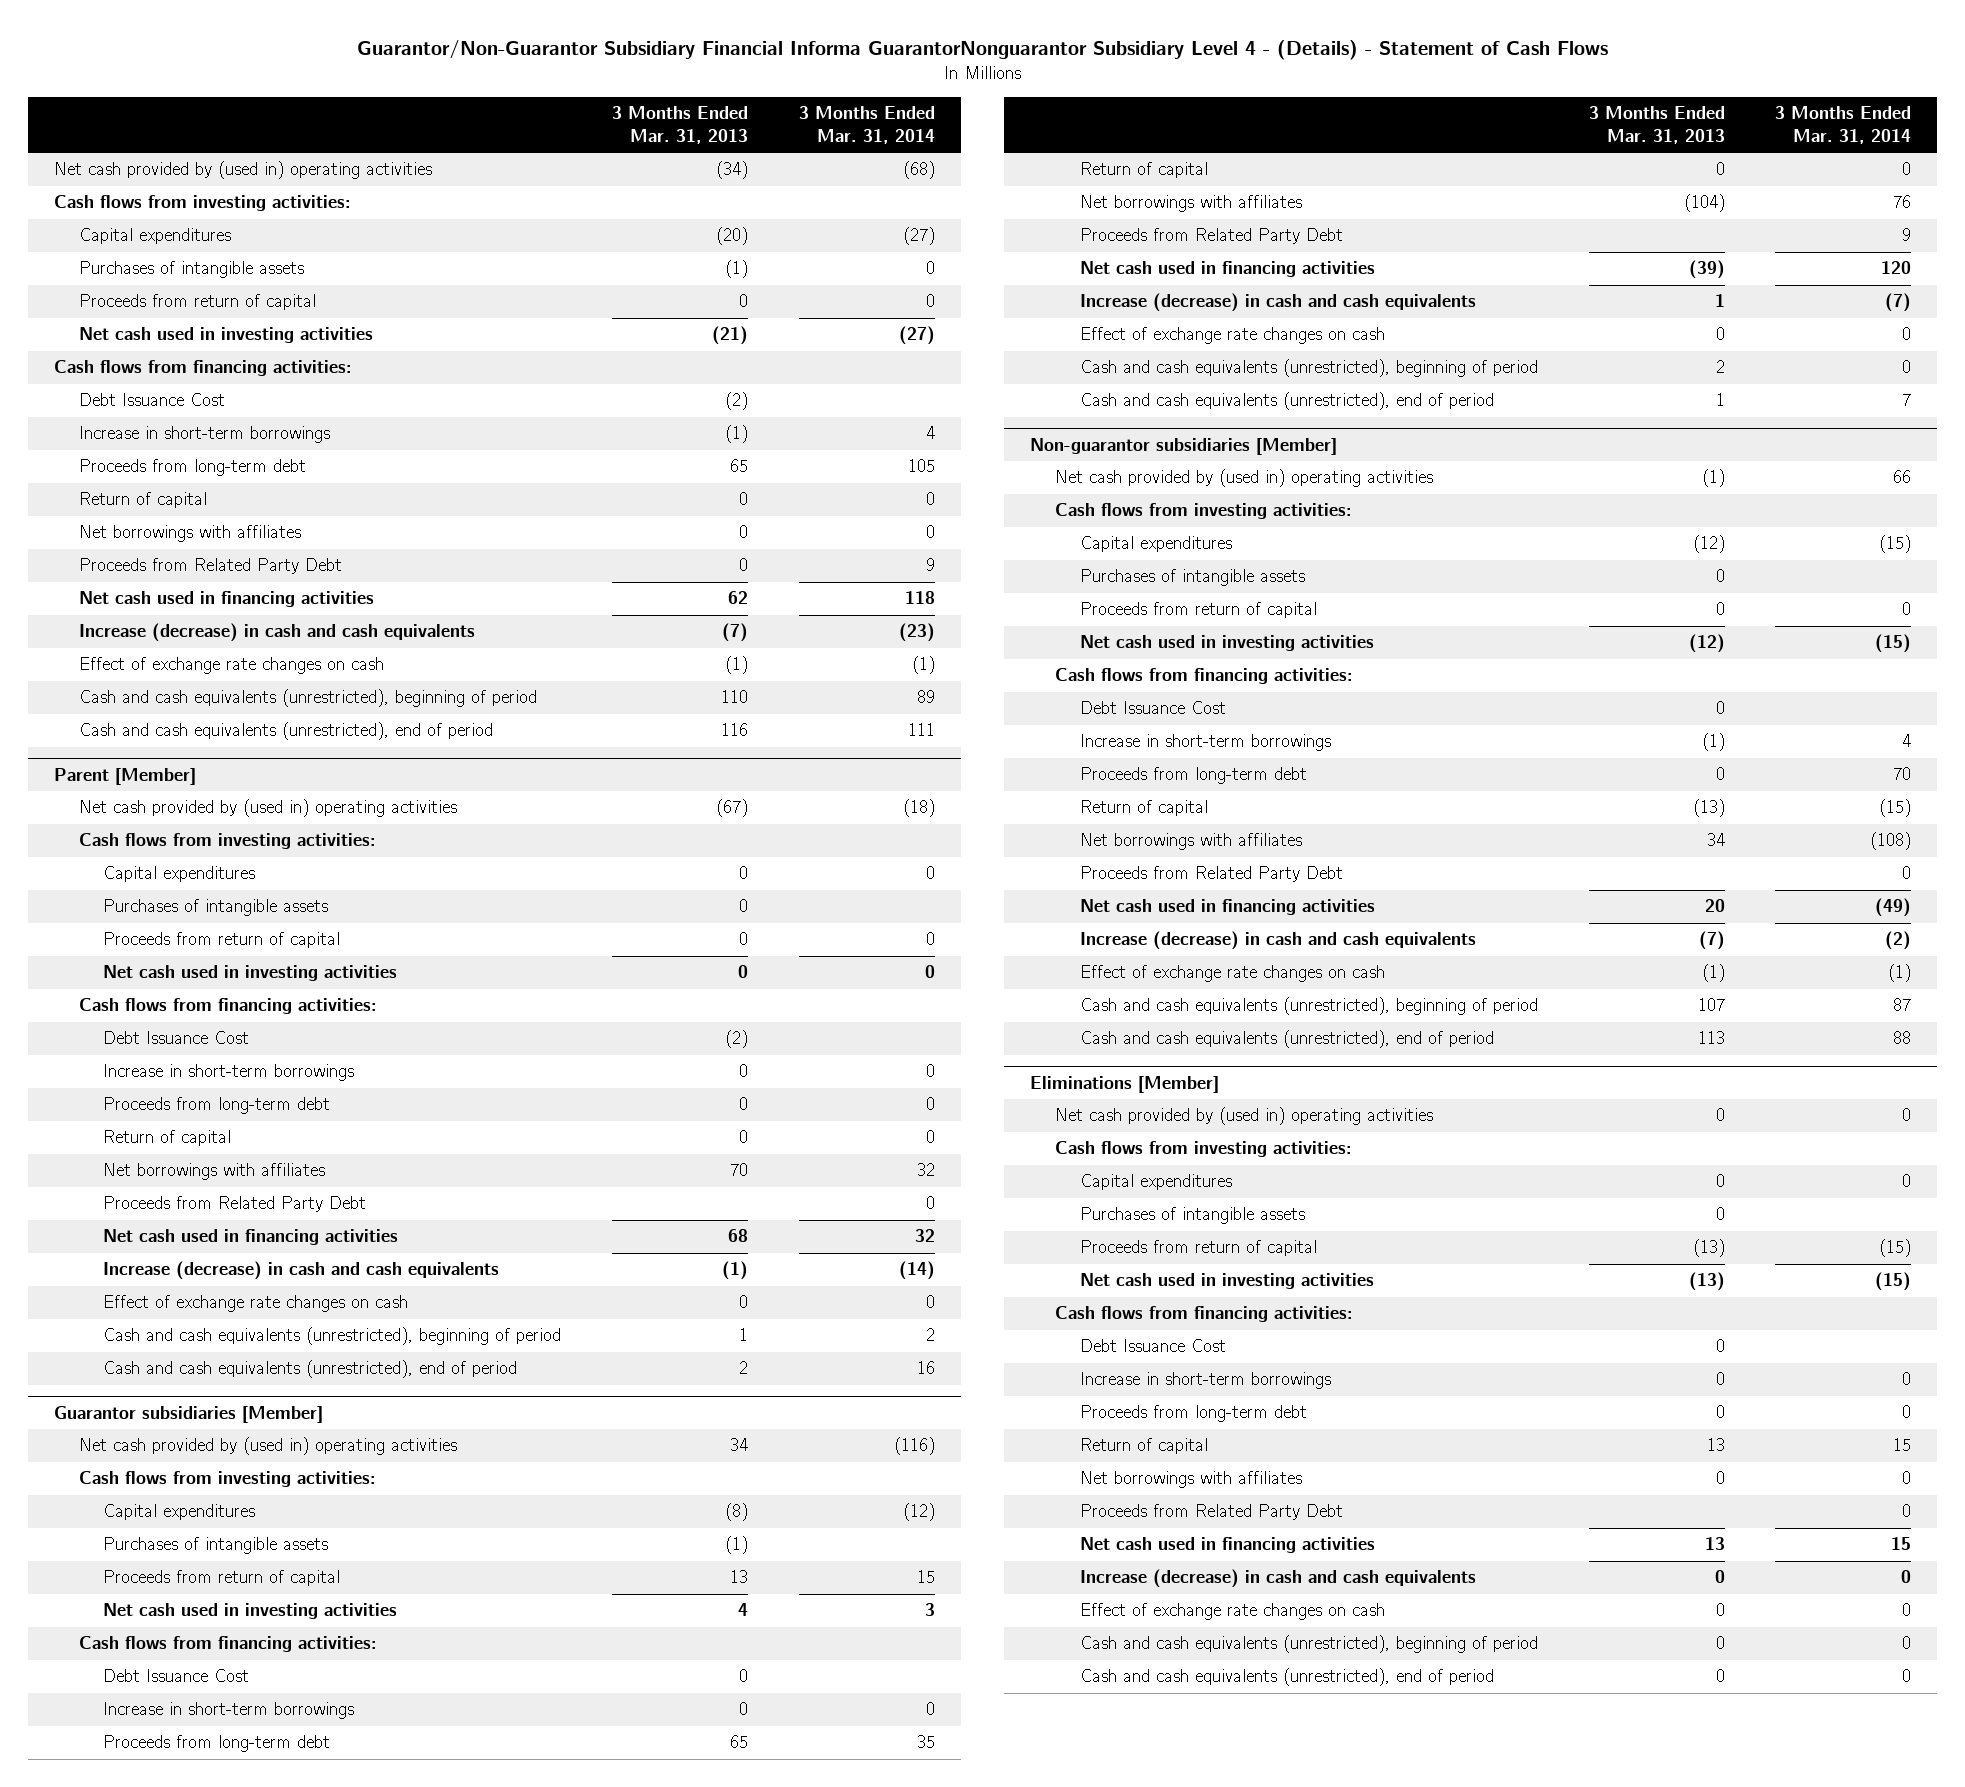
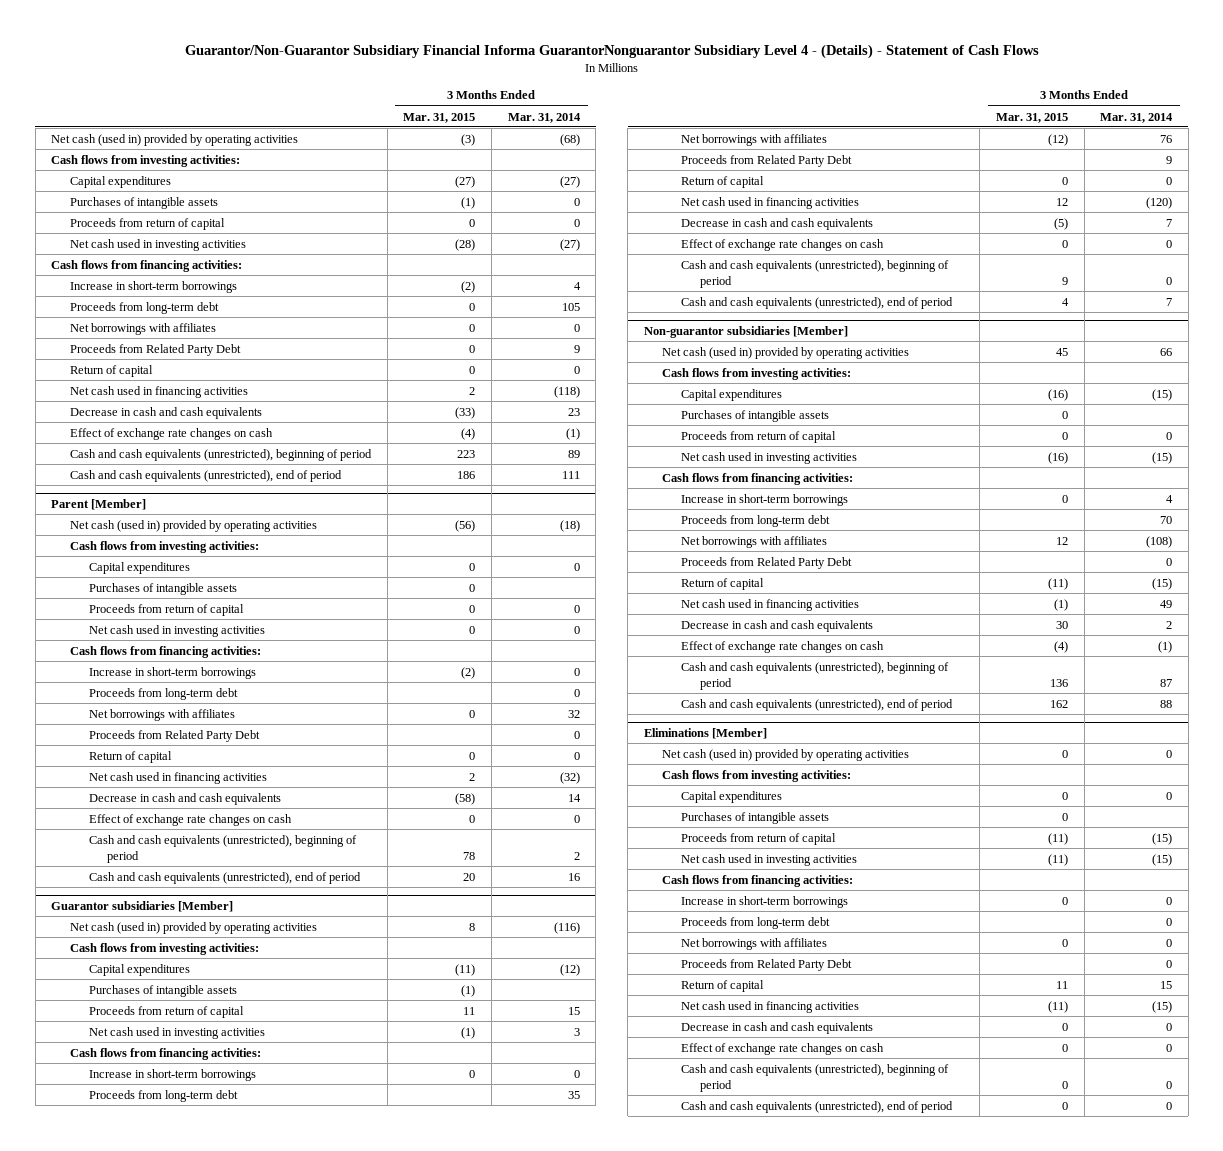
[612,106,749,144] 3 Months Ended Mar. 31, 2013 -> none
none -> [403,112,476,123] Mar. 31, 2015
[53,161,432,180] Net cash provided by (used in) operating activities -> [51,133,299,146] Net cash (used in) provided by operating activities
[78,393,225,407] Debt Issuance Cost -> none
[78,492,207,509] Return of capital -> [69,364,153,377] Return of capital
[905,591,936,605] 118 -> [553,385,580,398] (118)
[78,623,475,643] Increase (decrease) in cash and cash equivalents -> [69,406,262,419] Decrease in cash and cash equivalents
[899,623,936,643] (23) -> [567,407,580,416] 23
[78,799,457,818] Net cash provided by (used in) operating activities -> [69,519,317,532] Net cash (used in) provided by operating activities
[103,1031,250,1045] Debt Issuance Cost -> none
[103,1130,232,1147] Return of capital -> [88,750,172,763] Return of capital
[915,1229,936,1243] 32 -> [559,771,580,784] (32)
[103,1261,500,1281] Increase (decrease) in cash and cash equivalents -> [88,792,281,805] Decrease in cash and cash equivalents
[899,1261,936,1281] (14) -> [567,793,581,802] 14
[78,1437,457,1456] Net cash provided by (used in) operating activities -> [69,921,317,934] Net cash (used in) provided by operating activities
[103,1669,250,1683] Debt Issuance Cost -> none
[1079,162,1208,179] Return of capital -> [681,175,765,188] Return of capital
[1881,261,1912,275] 120 -> [1146,196,1173,209] (120)
[1079,293,1476,313] Increase (decrease) in cash and cash equivalents -> [681,217,874,230] Decrease in cash and cash equivalents
[1885,293,1912,313] (7) -> [1166,218,1173,227] 7
[1054,469,1433,488] Net cash provided by (used in) operating activities -> [662,346,910,359] Net cash (used in) provided by operating activities
[1079,701,1226,715] Debt Issuance Cost -> none
[1079,800,1208,817] Return of capital -> [681,577,765,590] Return of capital
[1875,898,1912,918] (49) -> [1160,599,1173,608] 49
[1079,931,1476,951] Increase (decrease) in cash and cash equivalents -> [681,619,874,632] Decrease in cash and cash equivalents
[1885,931,1912,951] (2) -> [1166,620,1173,629] 2
[1054,1107,1433,1126] Net cash provided by (used in) operating activities -> [662,748,910,761] Net cash (used in) provided by operating activities
[1079,1339,1226,1353] Debt Issuance Cost -> none
[1079,1438,1208,1455] Return of capital -> [681,979,765,992] Return of capital
[1891,1537,1912,1551] 15 -> [1152,1000,1173,1013] (15)
[1079,1569,1476,1589] Increase (decrease) in cash and cash equivalents -> [681,1021,874,1034] Decrease in cash and cash equivalents

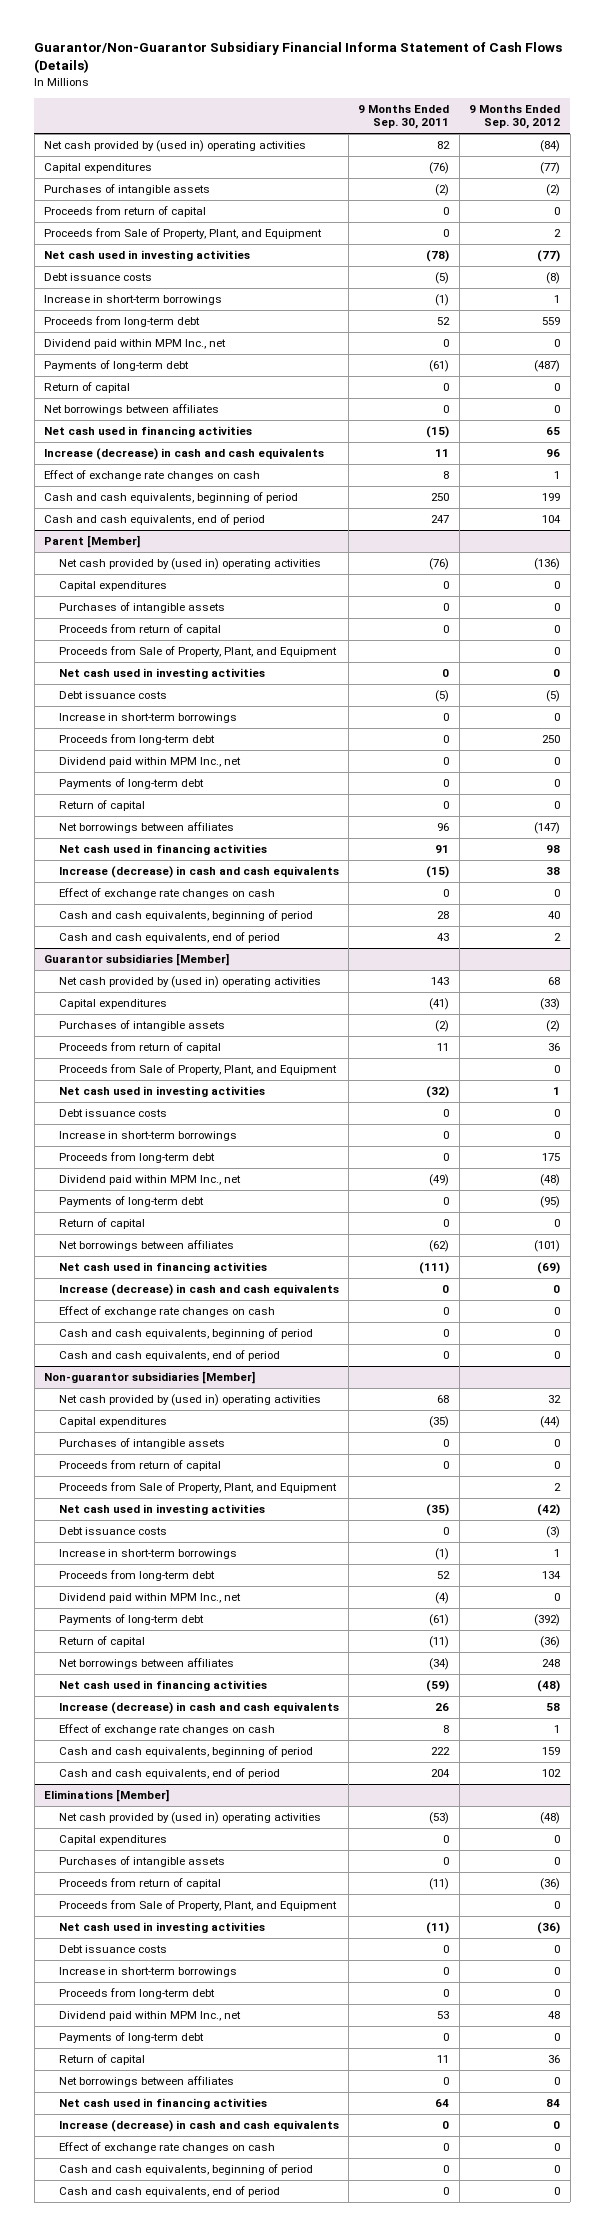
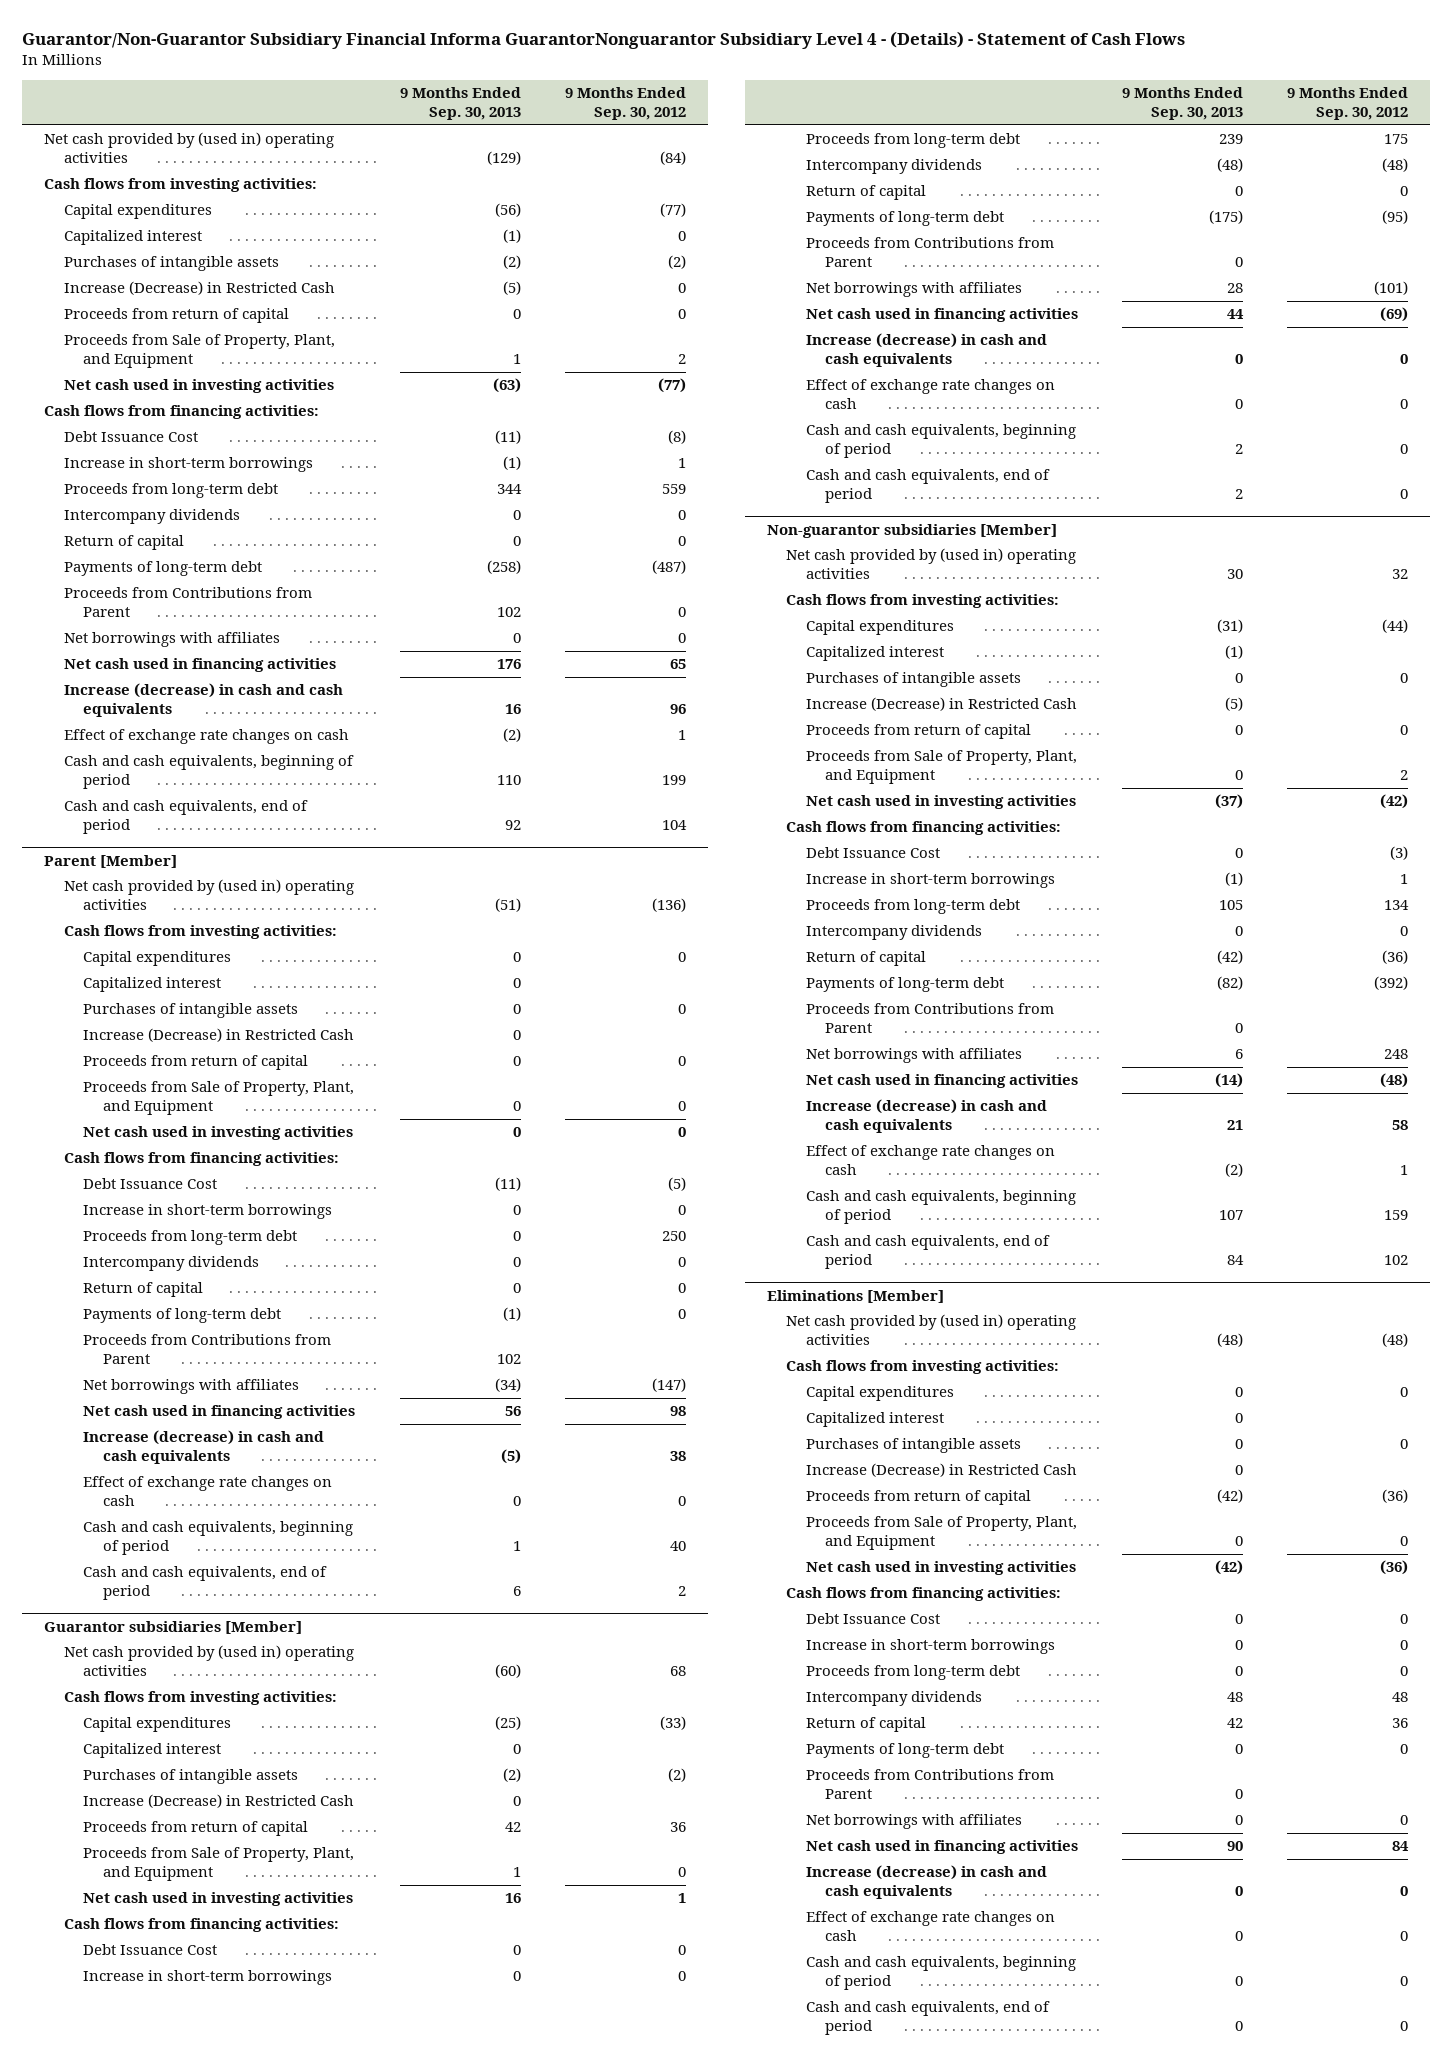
[34,42,563,74] Guarantor/Non-Guarantor Subsidiary Financial Informa Statement of Cash Flows (Details) -> [22,31,1186,50] Guarantor/Non-Guarantor Subsidiary Financial Informa GuarantorNonguarantor Subsidiary Level 4 - (Details) - Statement of Cash Flows
[358,104,450,130] 9 Months Ended Sep. 30, 2011 -> none
none -> [399,87,521,120] 9 Months Ended Sep. 30, 2013
none -> [44,178,318,193] Cash flows from investing activities:
none -> [63,230,202,246] Capitalized interest
none -> [63,281,335,296] Increase (Decrease) in Restricted Cash
none -> [44,405,320,420] Cash flows from financing activities:
[44,273,153,282] Debt issuance costs -> [63,431,198,443] Debt Issuance Cost
[44,339,227,350] Dividend paid within MPM Inc., net -> none
none -> [63,509,240,525] Intercompany dividends
[44,360,190,372] Payments of long-term debt -> [63,561,262,577] Payments of long-term debt
none -> [63,587,312,618] Proceeds from Contributions from Parent
[44,404,220,416] Net borrowings between affiliates -> [63,632,280,648] Net borrowings with affiliates
none -> [63,925,337,940] Cash flows from investing activities:
none -> [83,977,222,993] Capitalized interest
none -> [83,1028,355,1043] Increase (Decrease) in Restricted Cash
none -> [63,1152,339,1167] Cash flows from financing activities:
[58,691,167,700] Debt issuance costs -> [83,1178,218,1190] Debt Issuance Cost
[58,757,241,768] Dividend paid within MPM Inc., net -> none
none -> [83,1256,260,1272] Intercompany dividends
[58,778,204,790] Payments of long-term debt -> [83,1308,282,1324] Payments of long-term debt
none -> [83,1334,332,1365] Proceeds from Contributions from Parent
[58,822,234,834] Net borrowings between affiliates -> [83,1379,300,1395] Net borrowings with affiliates
none -> [63,1691,337,1706] Cash flows from investing activities:
none -> [83,1743,222,1759] Capitalized interest
none -> [83,1794,355,1809] Increase (Decrease) in Restricted Cash
none -> [63,1918,339,1933] Cash flows from financing activities:
[58,1109,167,1118] Debt issuance costs -> [83,1944,218,1956] Debt Issuance Cost
[58,1175,241,1186] Dividend paid within MPM Inc., net -> none
none -> [805,159,982,175] Intercompany dividends
[58,1196,204,1208] Payments of long-term debt -> [805,211,1004,227] Payments of long-term debt
none -> [805,237,1054,268] Proceeds from Contributions from Parent
[58,1240,234,1252] Net borrowings between affiliates -> [805,282,1022,298] Net borrowings with affiliates
none -> [786,594,1060,609] Cash flows from investing activities:
none -> [805,646,944,662] Capitalized interest
none -> [805,697,1077,712] Increase (Decrease) in Restricted Cash
none -> [786,821,1062,836] Cash flows from financing activities:
[58,1527,167,1536] Debt issuance costs -> [805,847,940,859] Debt Issuance Cost
[58,1593,241,1604] Dividend paid within MPM Inc., net -> none
none -> [805,925,982,941] Intercompany dividends
[58,1614,204,1626] Payments of long-term debt -> [805,977,1004,993] Payments of long-term debt
none -> [805,1003,1054,1034] Proceeds from Contributions from Parent
[58,1658,234,1670] Net borrowings between affiliates -> [805,1048,1022,1064] Net borrowings with affiliates
none -> [786,1360,1060,1375] Cash flows from investing activities:
none -> [805,1412,944,1428] Capitalized interest
none -> [805,1463,1077,1478] Increase (Decrease) in Restricted Cash
none -> [786,1587,1062,1602] Cash flows from financing activities:
[58,1945,167,1954] Debt issuance costs -> [805,1613,940,1625] Debt Issuance Cost
[58,2011,241,2022] Dividend paid within MPM Inc., net -> none
none -> [805,1691,982,1707] Intercompany dividends
[58,2032,204,2044] Payments of long-term debt -> [805,1743,1004,1759] Payments of long-term debt
none -> [805,1769,1054,1800] Proceeds from Contributions from Parent
[58,2076,234,2088] Net borrowings between affiliates -> [805,1814,1022,1830] Net borrowings with affiliates

